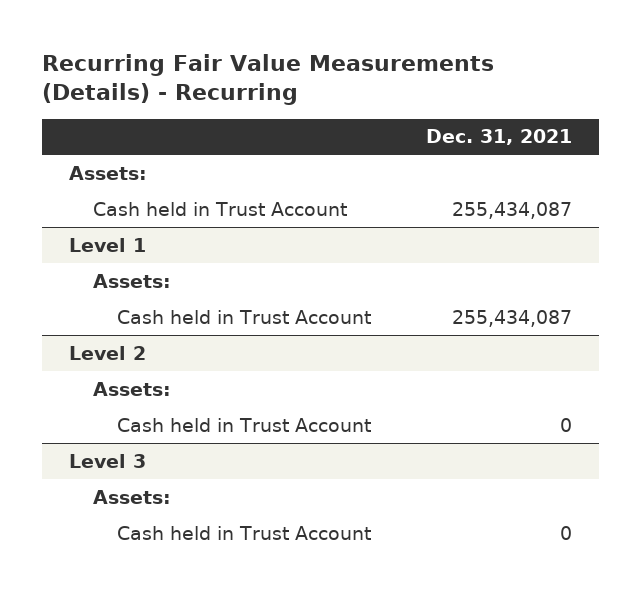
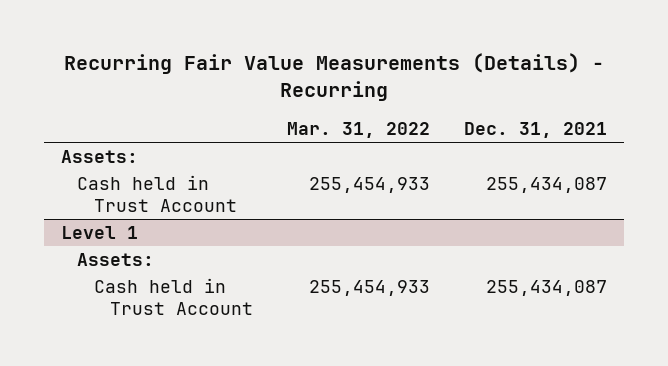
none -> [287,121,431,138] Mar. 31, 2022
[69,345,147,360] Level 2 -> none
[93,381,172,396] Assets: -> none
[116,417,371,432] Cash held in Trust Account -> none
[69,453,147,468] Level 3 -> none
[93,489,172,504] Assets: -> none
[116,525,371,540] Cash held in Trust Account -> none

